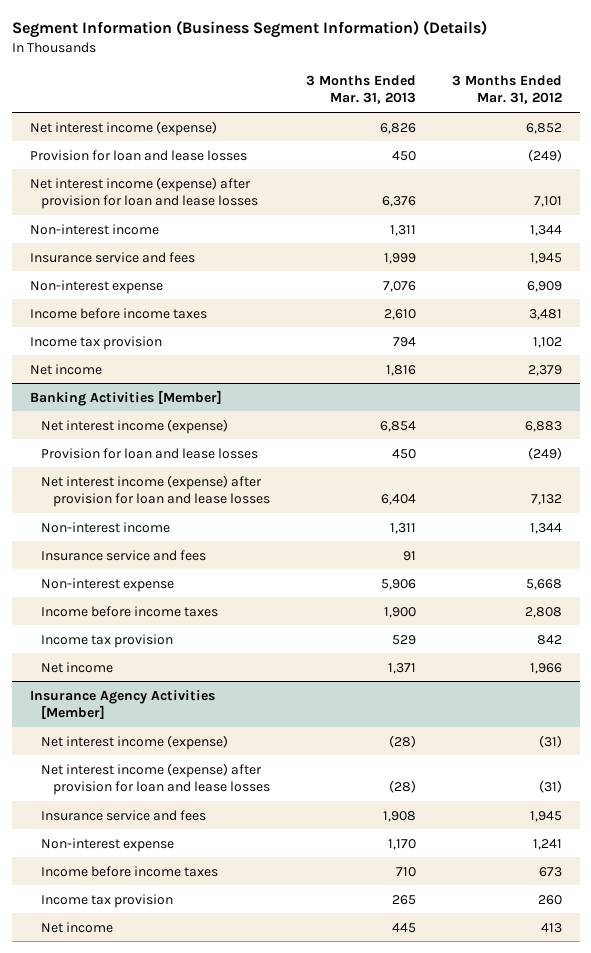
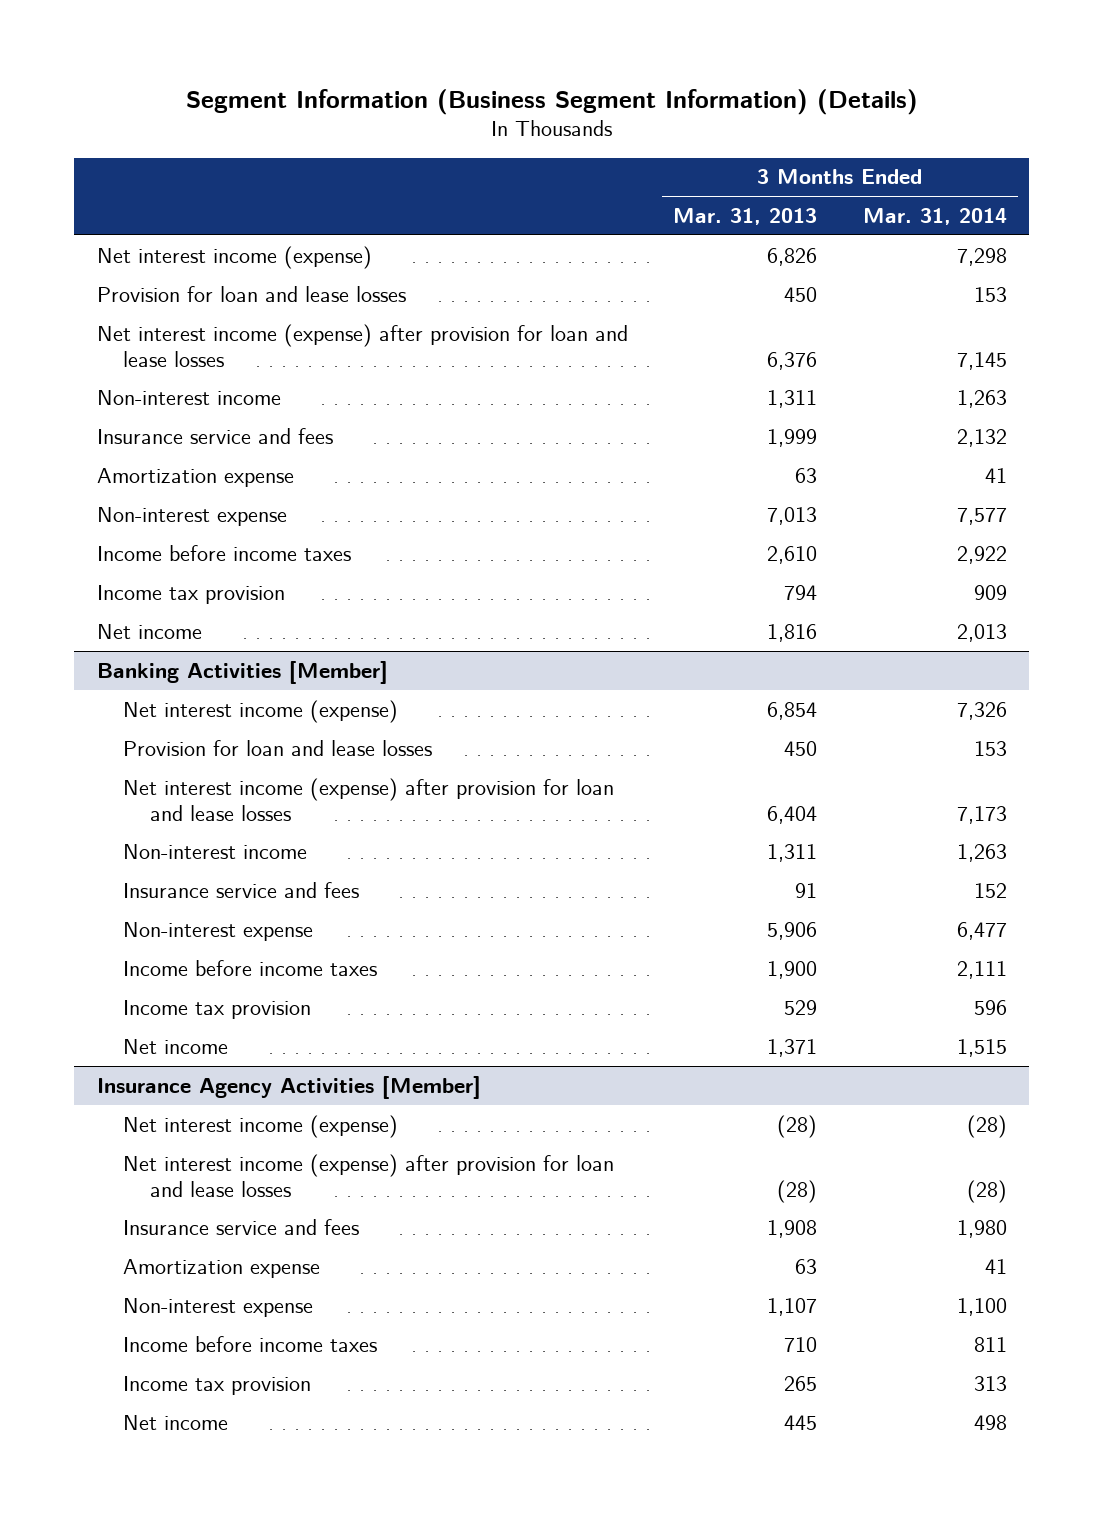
[451,74,562,105] 3 Months Ended Mar. 31, 2012 -> none
none -> [862,208,1007,226] Mar. 31, 2014
none -> [97,467,295,487] Amortization expense
[382,280,416,292] 7,076 -> [767,506,818,525] 7,013
none -> [123,1258,321,1278] Amortization expense
[387,838,416,850] 1,170 -> [767,1297,818,1316] 1,107

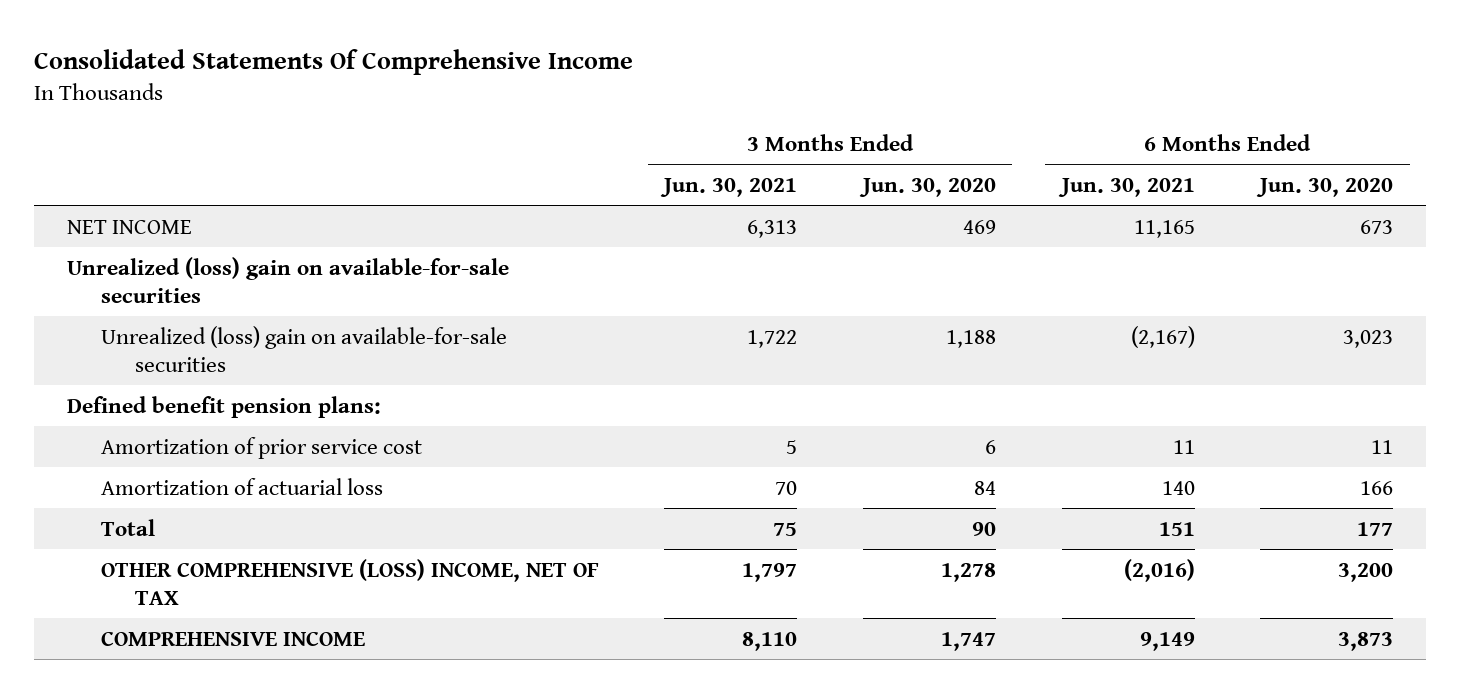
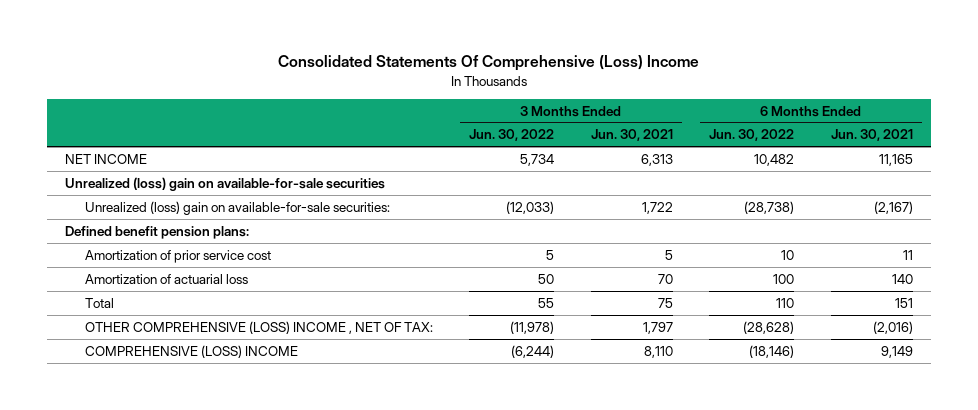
[34,49,634,76] Consolidated Statements Of Comprehensive Income -> [277,55,699,72] Consolidated Statements Of Comprehensive (Loss) Income
[859,177,997,197] Jun. 30, 2020 -> none
[1256,177,1394,197] Jun. 30, 2020 -> none
none -> [469,129,555,142] Jun. 30, 2022
none -> [709,129,795,142] Jun. 30, 2022
[100,325,507,372] Unrealized (loss) gain on available-for-sale securities -> [84,200,390,215] Unrealized (loss) gain on available-for-sale securities:
[100,558,599,605] OTHER COMPREHENSIVE (LOSS) INCOME, NET OF TAX -> [84,320,433,334] OTHER COMPREHENSIVE (LOSS) INCOME , NET OF TAX:
[100,630,365,646] COMPREHENSIVE INCOME -> [84,344,298,358] COMPREHENSIVE (LOSS) INCOME

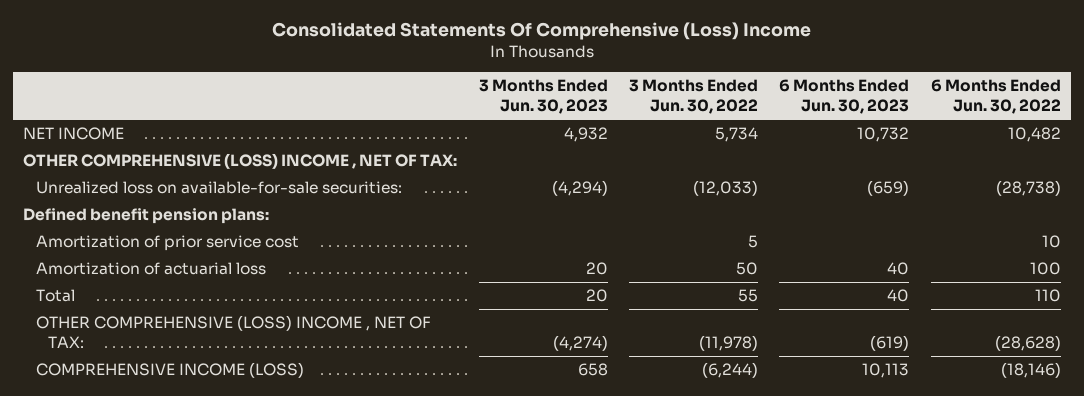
[590,129,673,142] Jun. 30, 2021 -> none
[830,129,913,142] Jun. 30, 2021 -> none
none -> [478,79,608,115] 3 Months Ended Jun. 30, 2023
none -> [779,79,910,115] 6 Months Ended Jun. 30, 2023
[64,176,385,191] Unrealized (loss) gain on available-for-sale securities -> none
none -> [23,153,458,170] OTHER COMPREHENSIVE (LOSS) INCOME , NET OF TAX:
[84,200,390,215] Unrealized (loss) gain on available-for-sale securities: -> [35,181,402,195] Unrealized loss on available-for-sale securities:
[84,344,298,358] COMPREHENSIVE (LOSS) INCOME -> [35,362,304,379] COMPREHENSIVE INCOME (LOSS)

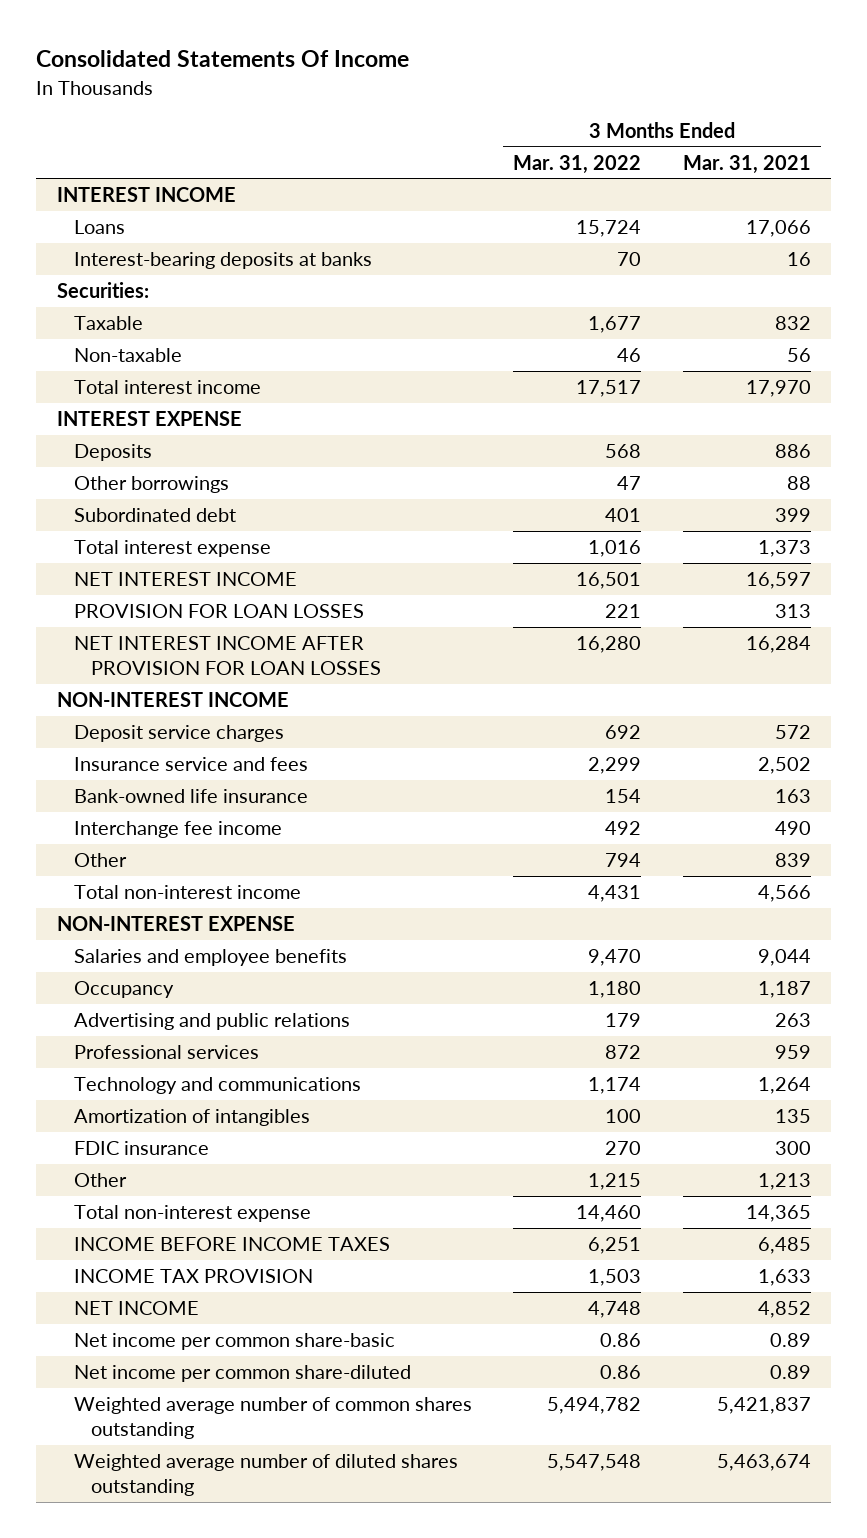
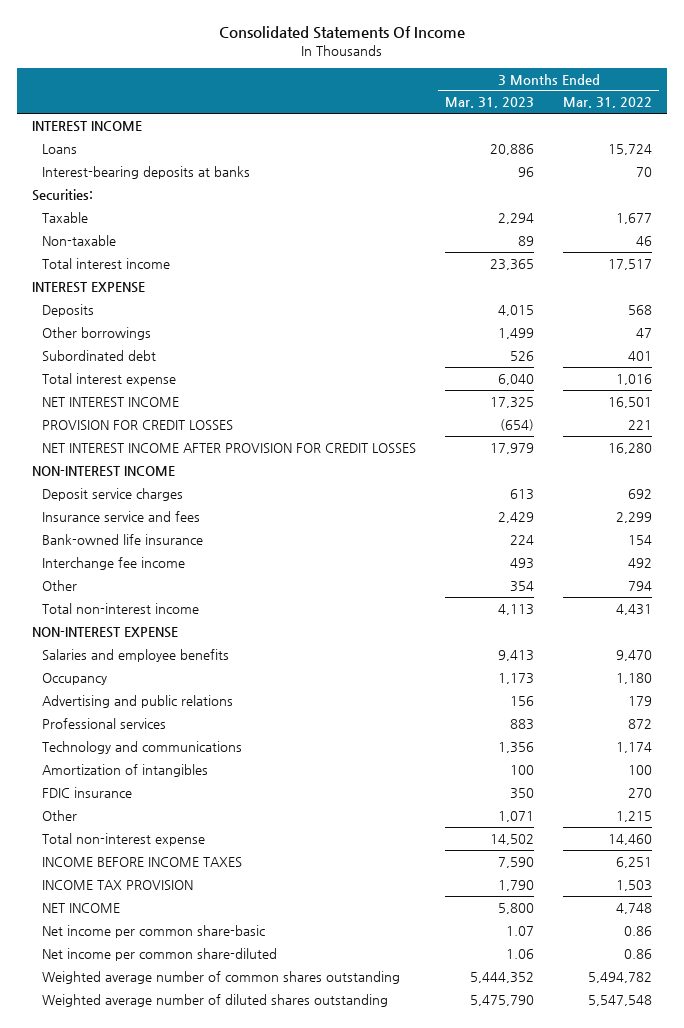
[682,154,811,174] Mar. 31, 2021 -> none
none -> [445,97,535,109] Mar. 31, 2023
[73,604,364,619] PROVISION FOR LOAN LOSSES -> [41,419,233,430] PROVISION FOR CREDIT LOSSES
[73,636,382,676] NET INTEREST INCOME AFTER PROVISION FOR LOAN LOSSES -> [41,442,416,453] NET INTEREST INCOME AFTER PROVISION FOR CREDIT LOSSES

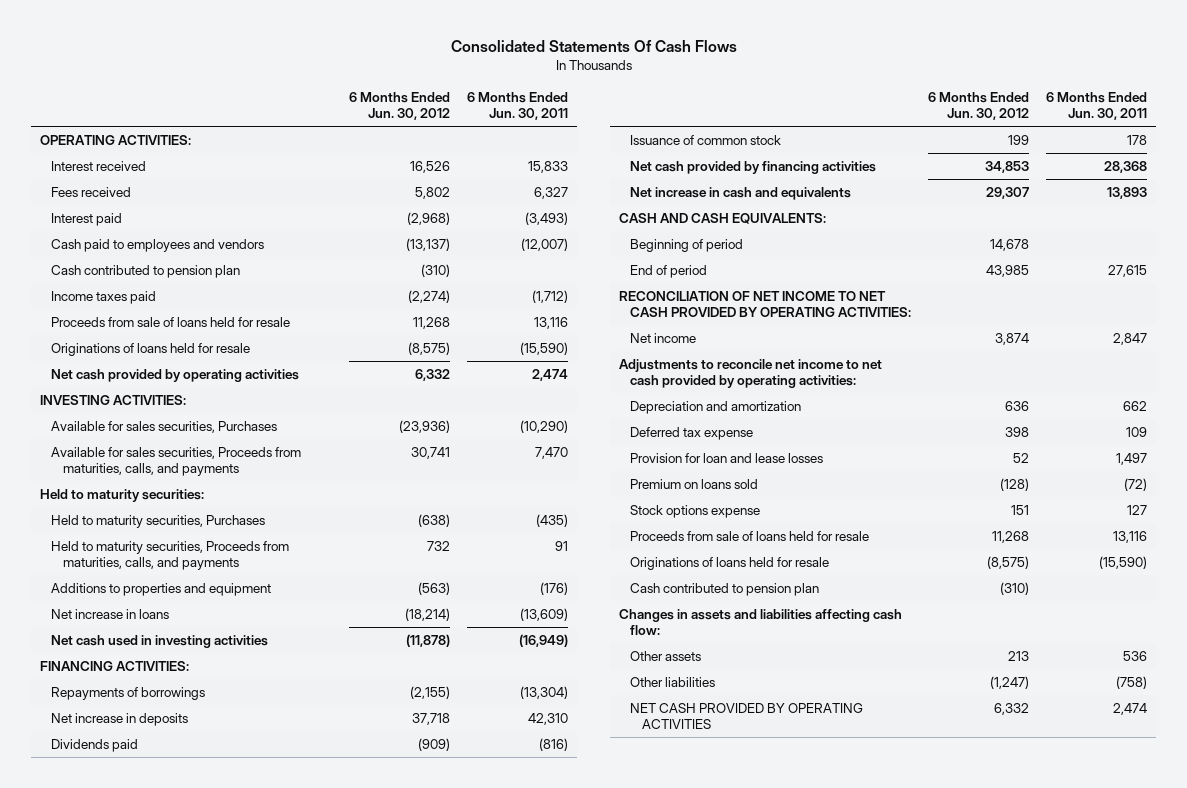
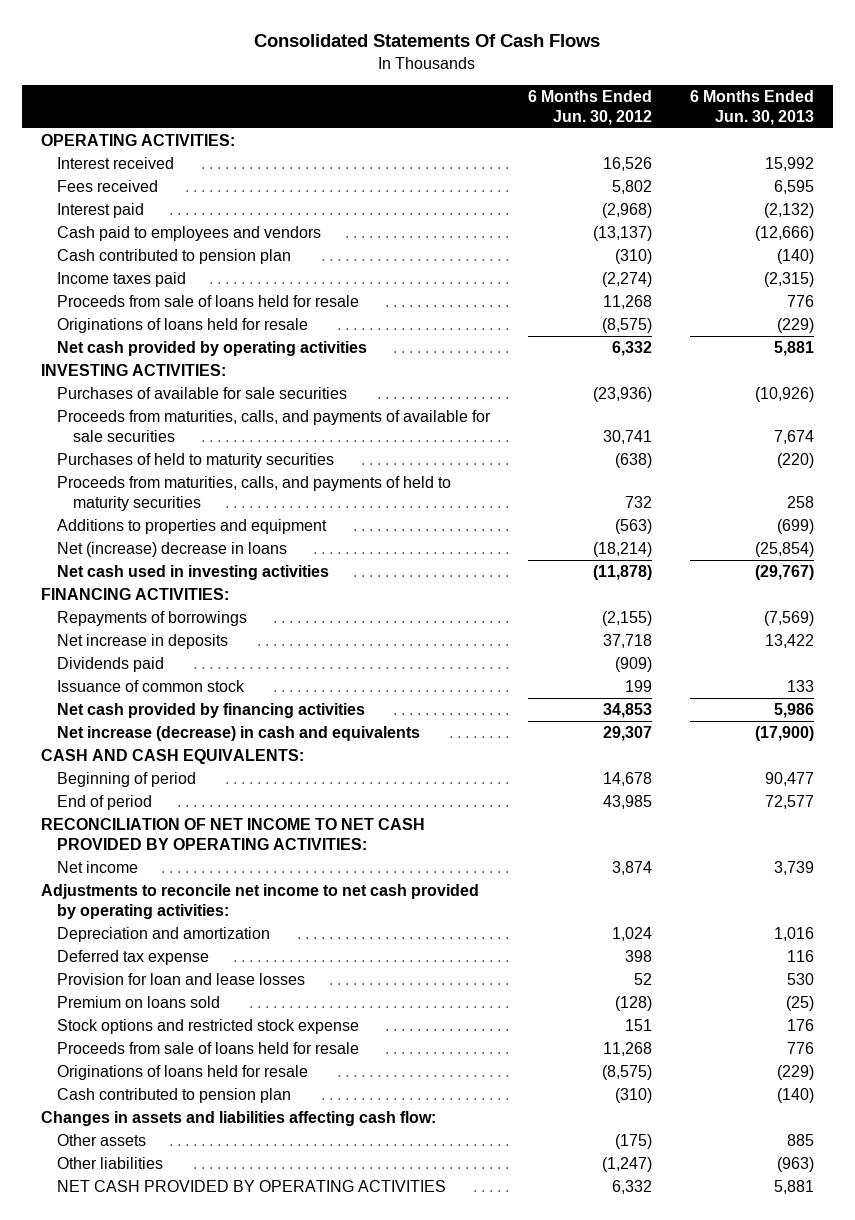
[467,91,569,120] 6 Months Ended Jun. 30, 2011 -> none
none -> [689,90,814,125] 6 Months Ended Jun. 30, 2013
[39,489,204,503] Held to maturity securities: -> none
[51,421,278,434] Available for sales securities, Purchases -> [57,387,348,400] Purchases of available for sale securities
[51,447,302,476] Available for sales securities, Proceeds from maturities, calls, and payments -> [57,410,492,442] Proceeds from maturities, calls, and payments of available for sale securities
[51,515,266,529] Held to maturity securities, Purchases -> [57,453,335,469] Purchases of held to maturity securities
[51,541,290,570] Held to maturity securities, Proceeds from maturities, calls, and payments -> [57,476,452,511] Proceeds from maturities, calls, and payments of held to maturity securities
[51,609,170,620] Net increase in loans -> [57,542,288,558] Net (increase) decrease in loans
[630,187,852,201] Net increase in cash and equivalents -> [57,726,421,742] Net increase (decrease) in cash and equivalents
[1005,401,1030,412] 636 -> [611,927,652,942] 1,024
[630,505,761,519] Stock options expense -> [57,1019,360,1035] Stock options and restricted stock expense
[1008,651,1030,662] 213 -> [614,1134,652,1150] (175)

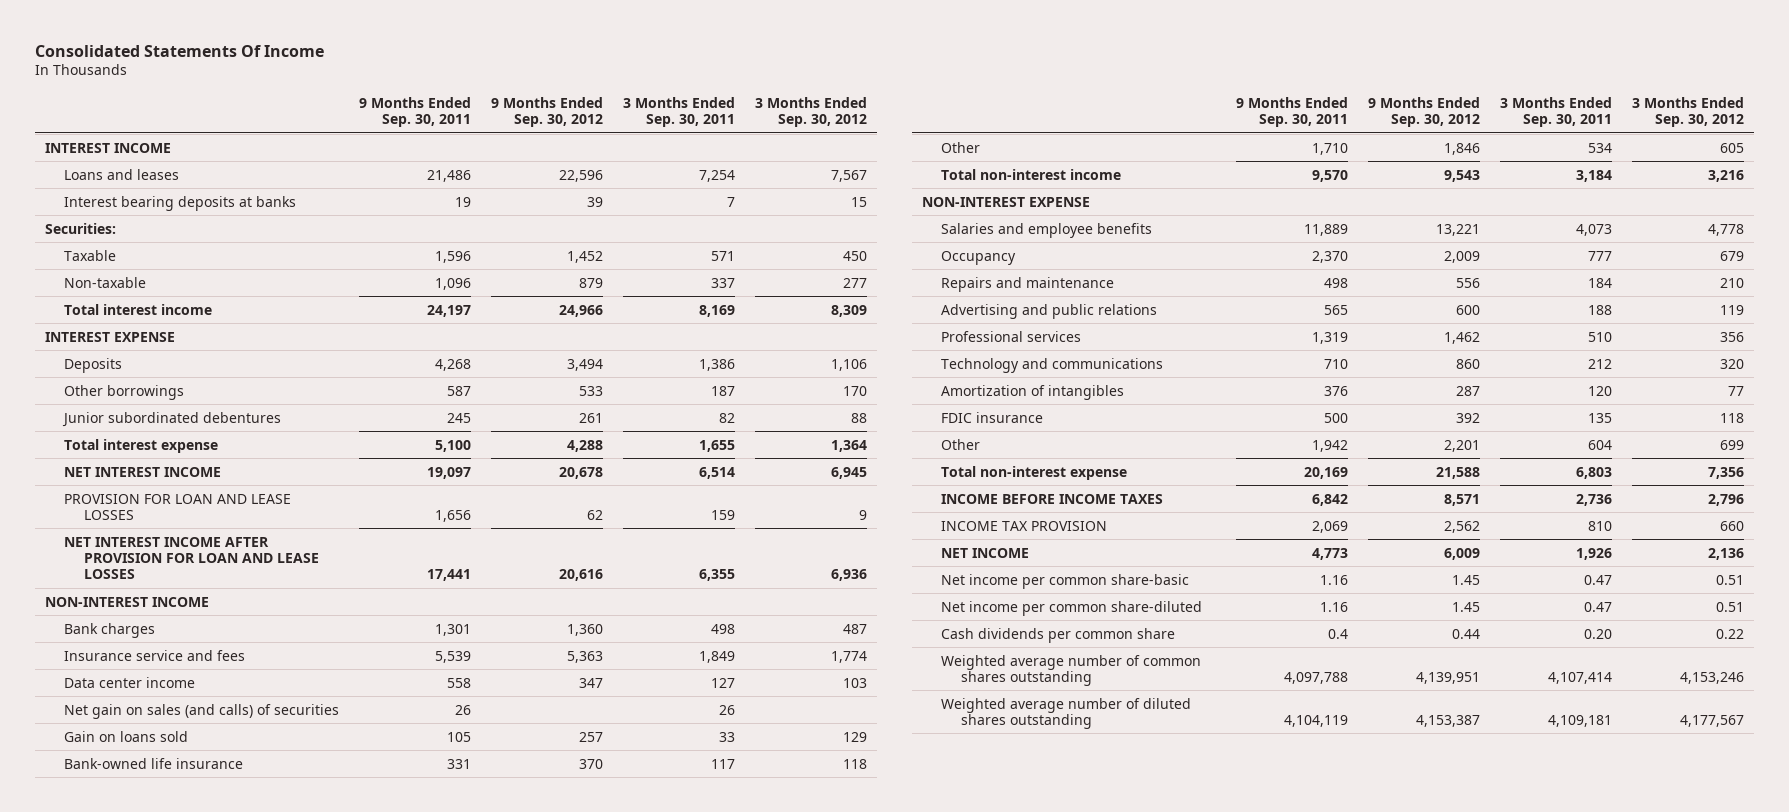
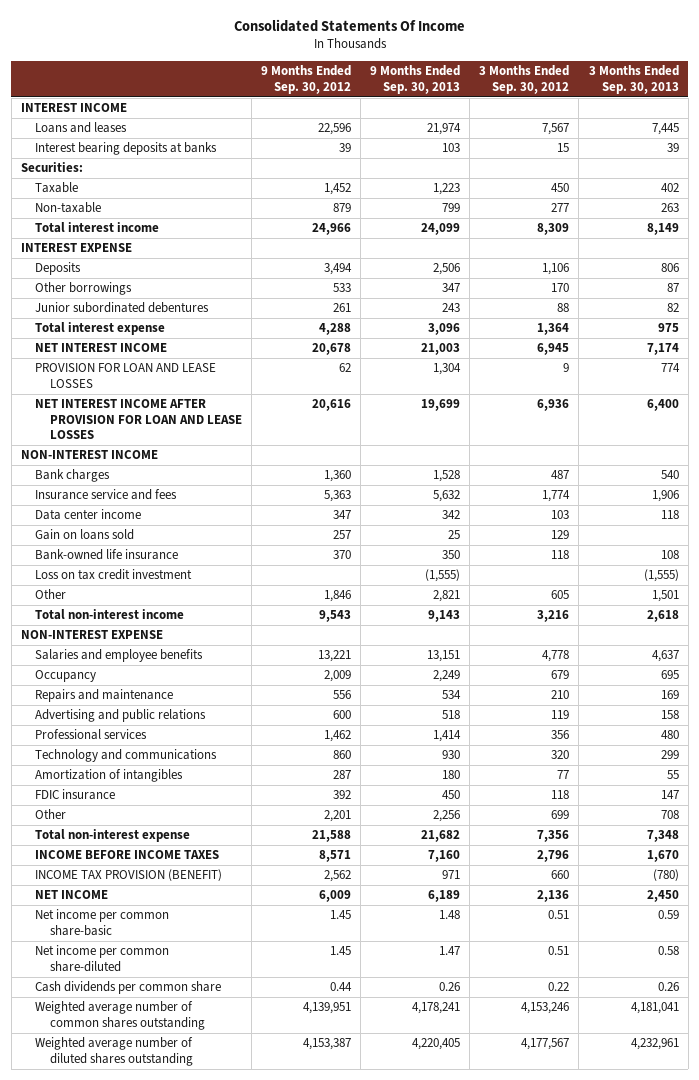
[359,96,472,128] 9 Months Ended Sep. 30, 2011 -> none
[623,96,736,128] 3 Months Ended Sep. 30, 2011 -> none
none -> [370,65,461,94] 9 Months Ended Sep. 30, 2013
none -> [588,65,679,94] 3 Months Ended Sep. 30, 2013
[64,703,340,719] Net gain on sales (and calls) of securities -> none
none -> [35,569,193,581] Loss on tax credit investment
[941,520,1108,531] INCOME TAX PROVISION -> [35,869,223,882] INCOME TAX PROVISION (BENEFIT)

